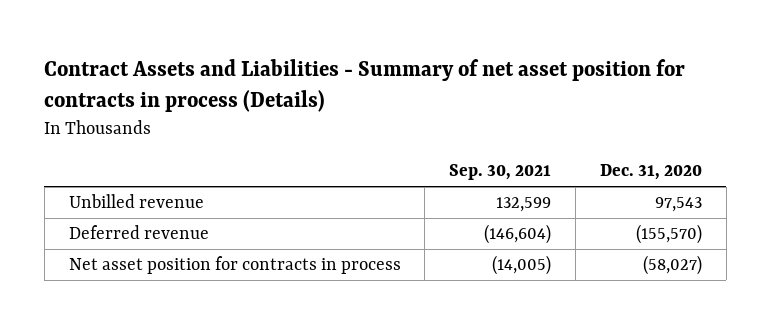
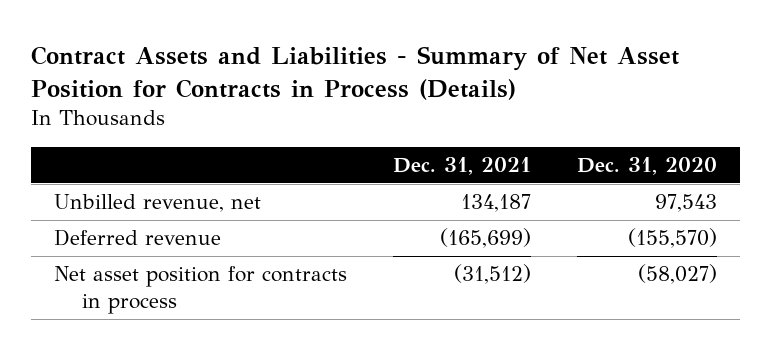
[44,58,686,113] Contract Assets and Liabilities - Summary of net asset position for contracts in process (Details) -> [31,46,680,100] Contract Assets and Liabilities - Summary of Net Asset Position for Contracts in Process (Details)
[449,164,552,181] Sep. 30, 2021 -> none
none -> [393,156,532,175] Dec. 31, 2021
[68,194,204,209] Unbilled revenue -> [54,194,262,213] Unbilled revenue, net

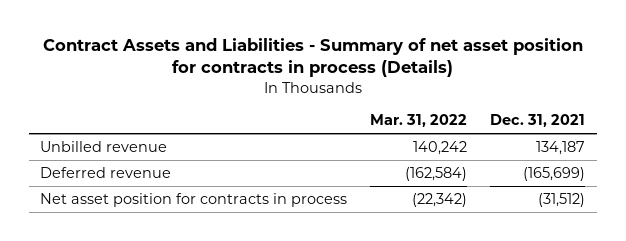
[31,46,680,100] Contract Assets and Liabilities - Summary of Net Asset Position for Contracts in Process (Details) -> [42,38,583,78] Contract Assets and Liabilities - Summary of net asset position for contracts in process (Details)
[577,156,718,175] Dec. 31, 2020 -> none
none -> [370,114,468,128] Mar. 31, 2022
[54,194,262,213] Unbilled revenue, net -> [40,141,168,153] Unbilled revenue

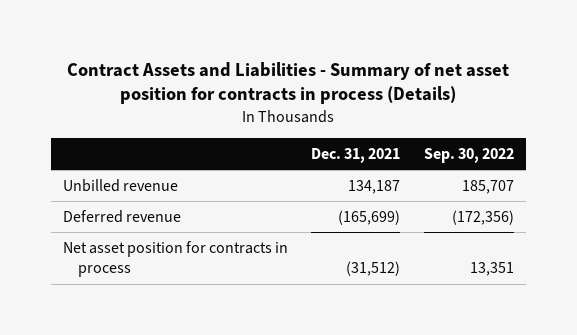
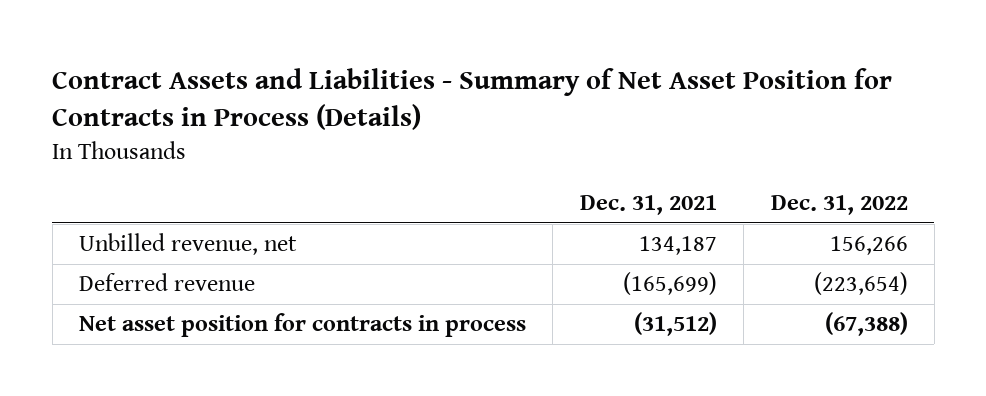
[67,61,510,105] Contract Assets and Liabilities - Summary of net asset position for contracts in process (Details) -> [52,68,893,131] Contract Assets and Liabilities - Summary of Net Asset Position for Contracts in Process (Details)
[424,147,515,163] Sep. 30, 2022 -> none
none -> [770,195,908,216] Dec. 31, 2022
[62,178,178,192] Unbilled revenue -> [78,233,297,256] Unbilled revenue, net

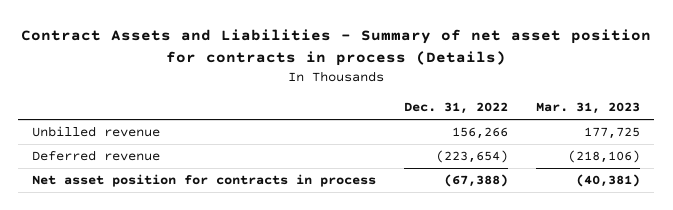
[52,68,893,131] Contract Assets and Liabilities - Summary of Net Asset Position for Contracts in Process (Details) -> [21,29,652,67] Contract Assets and Liabilities - Summary of net asset position for contracts in process (Details)
[579,195,717,216] Dec. 31, 2021 -> none
none -> [536,102,641,115] Mar. 31, 2023
[78,233,297,256] Unbilled revenue, net -> [32,126,161,138] Unbilled revenue

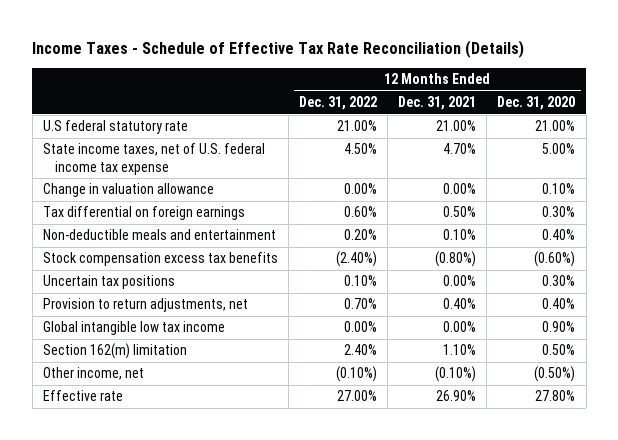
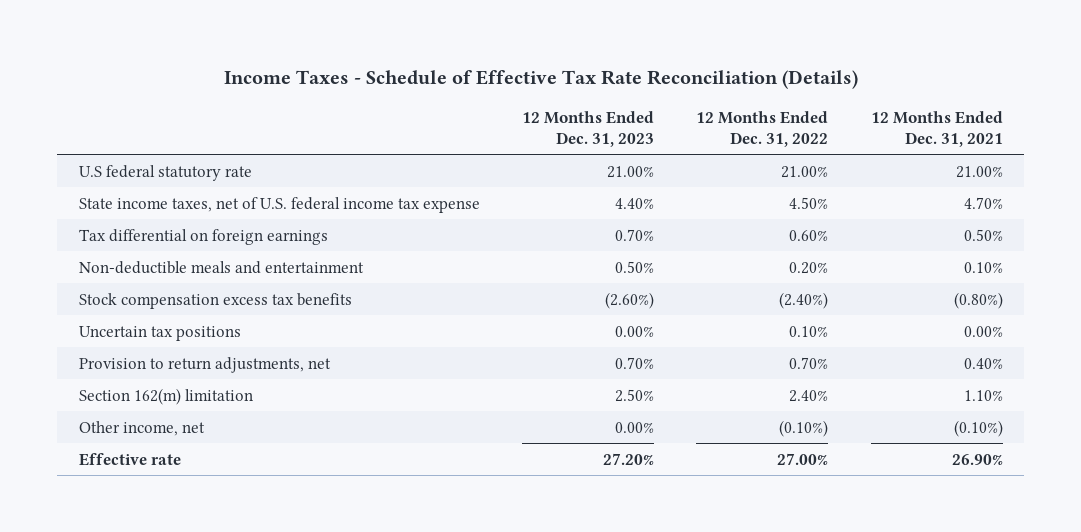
[497,96,576,111] Dec. 31, 2020 -> none
none -> [521,110,654,147] 12 Months Ended Dec. 31, 2023
[42,183,214,198] Change in valuation allowance -> none
[42,321,225,336] Global intangible low tax income -> none

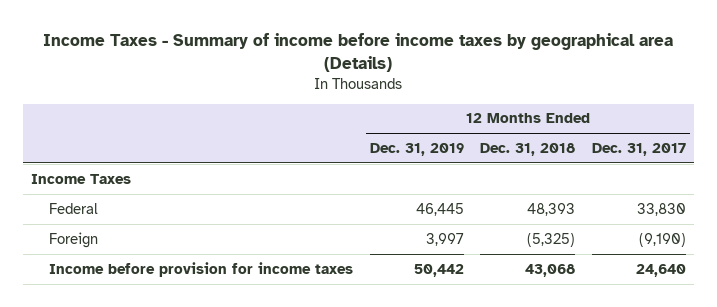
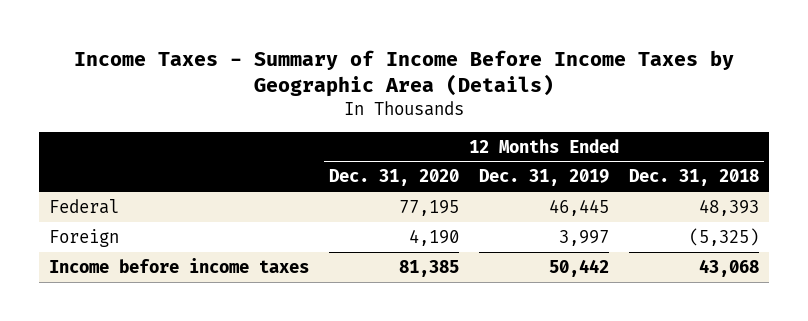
[43,32,674,72] Income Taxes - Summary of income before income taxes by geographical area (Details) -> [74,49,735,97] Income Taxes - Summary of Income Before Income Taxes by Geographic Area (Details)
[591,142,686,156] Dec. 31, 2017 -> none
none -> [329,169,460,187] Dec. 31, 2020
[31,173,132,184] Income Taxes -> none
[49,261,354,277] Income before provision for income taxes -> [49,257,310,273] Income before income taxes

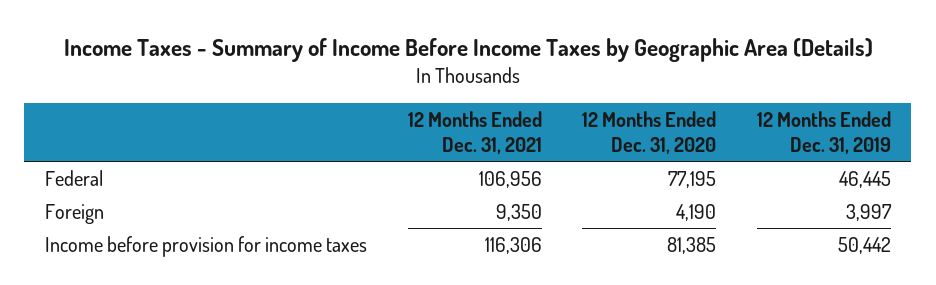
[629,169,760,187] Dec. 31, 2018 -> none
none -> [407,110,542,154] 12 Months Ended Dec. 31, 2021
[49,257,310,273] Income before income taxes -> [44,235,367,257] Income before provision for income taxes

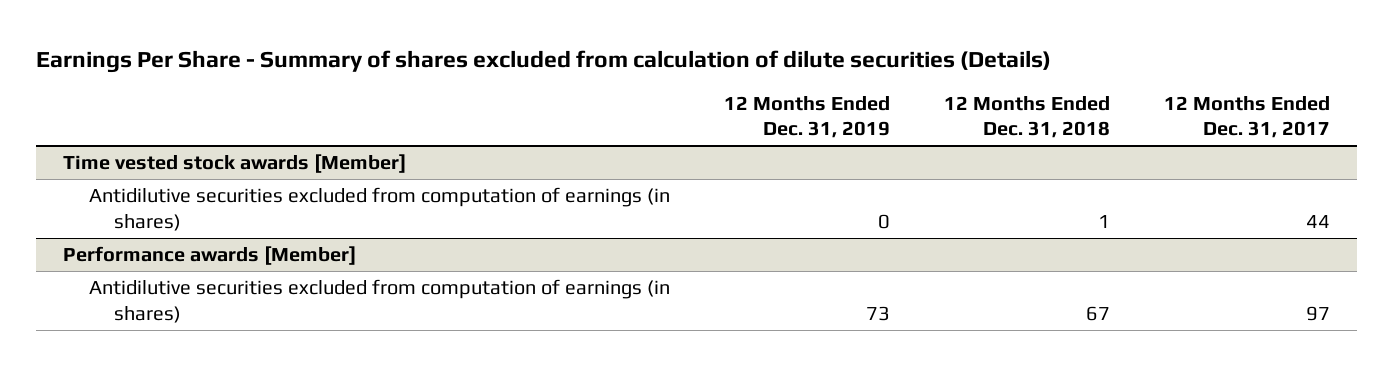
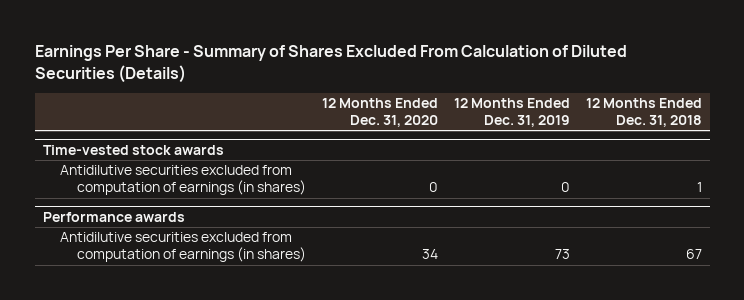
[35,49,1051,73] Earnings Per Share - Summary of shares excluded from calculation of dilute securities (Details) -> [34,44,627,83] Earnings Per Share - Summary of Shares Excluded From Calculation of Diluted Securities (Details)
[1163,95,1330,139] 12 Months Ended Dec. 31, 2017 -> none
none -> [322,98,439,128] 12 Months Ended Dec. 31, 2020
[62,153,406,173] Time vested stock awards [Member] -> [42,144,224,155] Time-vested stock awards
[62,245,356,265] Performance awards [Member] -> [42,211,185,222] Performance awards

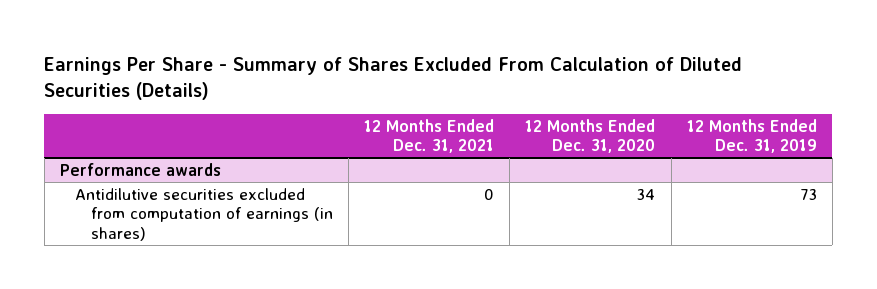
[585,98,702,128] 12 Months Ended Dec. 31, 2018 -> none
none -> [364,118,495,154] 12 Months Ended Dec. 31, 2021
[42,144,224,155] Time-vested stock awards -> none
[59,165,307,196] Antidilutive securities excluded from computation of earnings (in shares) -> none

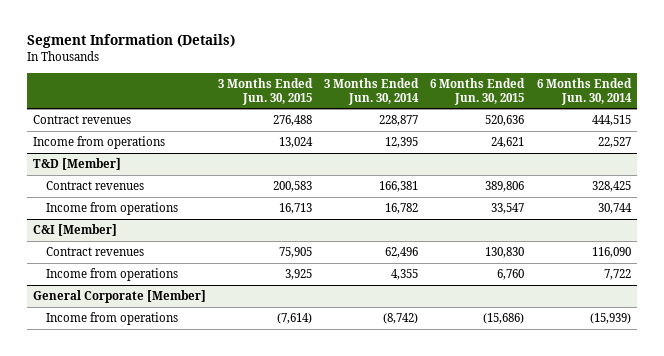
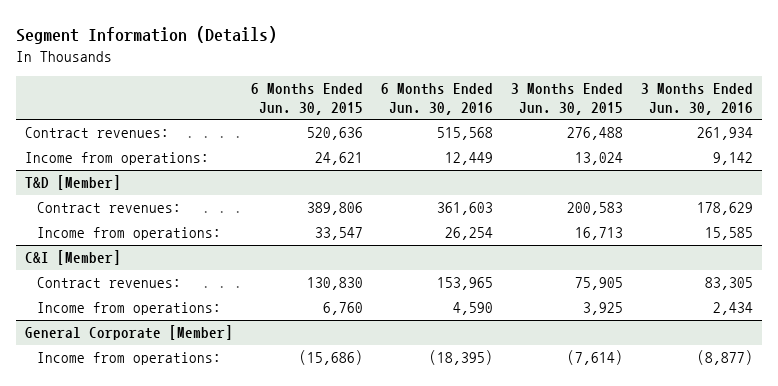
[324,77,420,105] 3 Months Ended Jun. 30, 2014 -> none
[536,77,632,105] 6 Months Ended Jun. 30, 2014 -> none
none -> [381,83,494,115] 6 Months Ended Jun. 30, 2016
none -> [640,83,753,115] 3 Months Ended Jun. 30, 2016
[33,115,132,125] Contract revenues -> [25,127,170,139] Contract revenues:
[33,136,166,150] Income from operations -> [25,152,210,166] Income from operations:
[45,181,144,191] Contract revenues -> [37,202,182,214] Contract revenues:
[45,202,178,216] Income from operations -> [37,227,222,241] Income from operations:
[45,247,144,257] Contract revenues -> [37,277,182,289] Contract revenues:
[45,268,178,282] Income from operations -> [37,302,222,316] Income from operations:
[45,312,178,326] Income from operations -> [37,352,222,366] Income from operations:

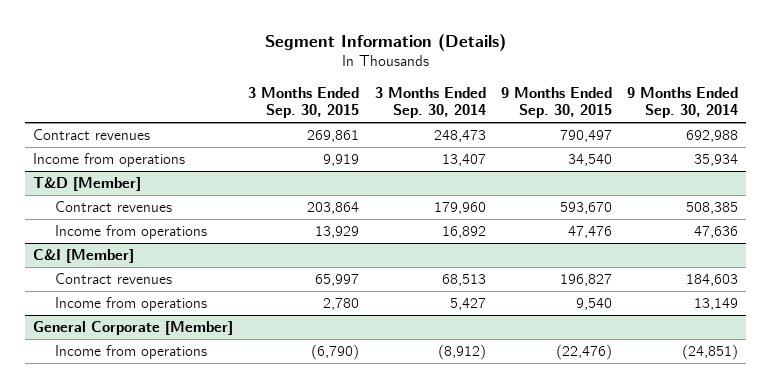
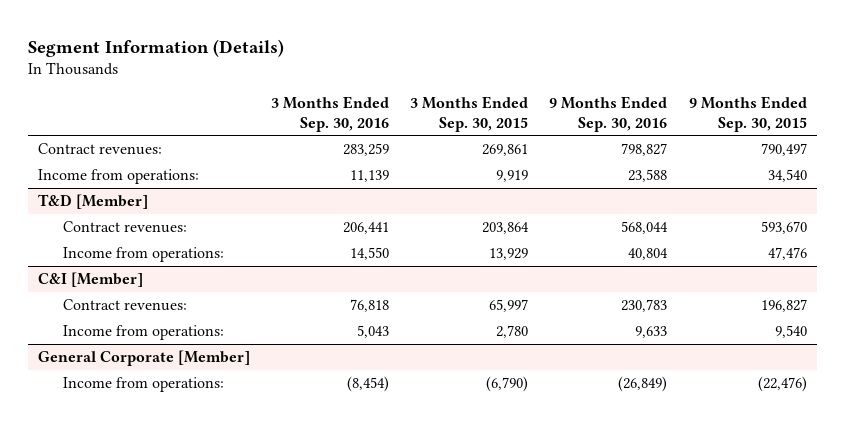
[374,86,486,119] 3 Months Ended Sep. 30, 2014 -> none
[627,86,739,119] 9 Months Ended Sep. 30, 2014 -> none
none -> [271,96,390,132] 3 Months Ended Sep. 30, 2016
none -> [549,96,668,132] 9 Months Ended Sep. 30, 2016
[32,129,150,141] Contract revenues -> [38,142,163,155] Contract revenues:
[32,153,185,168] Income from operations -> [38,168,200,184] Income from operations:
[55,201,173,213] Contract revenues -> [63,220,188,233] Contract revenues:
[55,225,208,240] Income from operations -> [63,246,225,262] Income from operations:
[55,273,173,285] Contract revenues -> [63,298,188,311] Contract revenues:
[55,297,208,312] Income from operations -> [63,324,225,340] Income from operations:
[55,345,208,360] Income from operations -> [63,376,225,392] Income from operations:

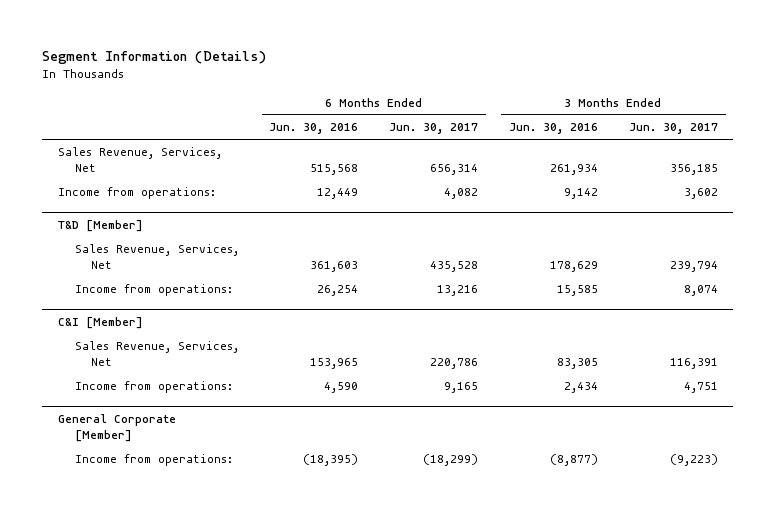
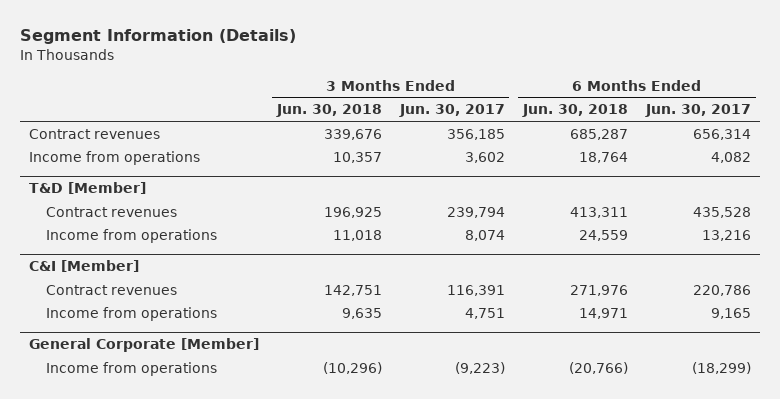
[269,123,359,135] Jun. 30, 2016 -> none
[509,123,599,135] Jun. 30, 2016 -> none
none -> [275,104,382,118] Jun. 30, 2018
none -> [521,104,628,118] Jun. 30, 2018
[57,147,222,173] Sales Revenue, Services, Net -> [28,128,160,139] Contract revenues
[57,187,216,200] Income from operations: -> [28,150,200,165] Income from operations
[74,244,239,270] Sales Revenue, Services, Net -> [45,206,177,217] Contract revenues
[74,284,233,297] Income from operations: -> [45,228,217,243] Income from operations
[74,341,239,367] Sales Revenue, Services, Net -> [45,284,177,295] Contract revenues
[74,381,233,394] Income from operations: -> [45,306,217,321] Income from operations
[74,454,233,467] Income from operations: -> [45,361,217,376] Income from operations

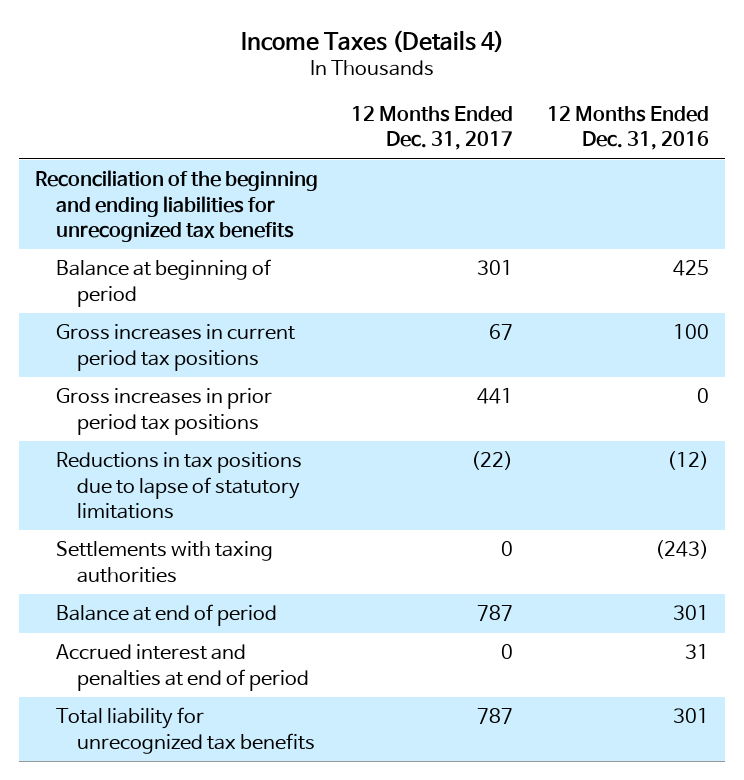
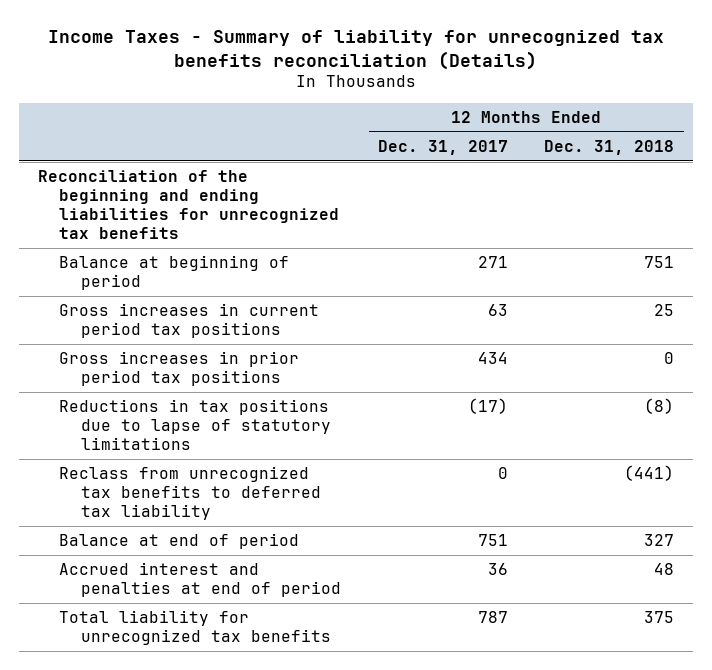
[240,29,504,53] Income Taxes (Details 4) -> [47,30,664,70] Income Taxes - Summary of liability for unrecognized tax benefits reconciliation (Details)
[546,106,709,151] 12 Months Ended Dec. 31, 2016 -> none
none -> [544,139,675,155] Dec. 31, 2018
[477,260,514,276] 301 -> [477,256,508,269] 271
[489,324,514,341] 67 -> [487,304,508,317] 63
[477,388,514,405] 441 -> [477,352,508,365] 434
[471,451,514,471] (22) -> [467,398,508,415] (17)
[56,541,274,583] Settlements with taxing authorities -> [59,466,322,520] Reclass from unrecognized tax benefits to deferred tax liability
[477,605,514,622] 787 -> [477,534,508,547] 751
[501,644,514,660] 0 -> [487,563,508,576] 36

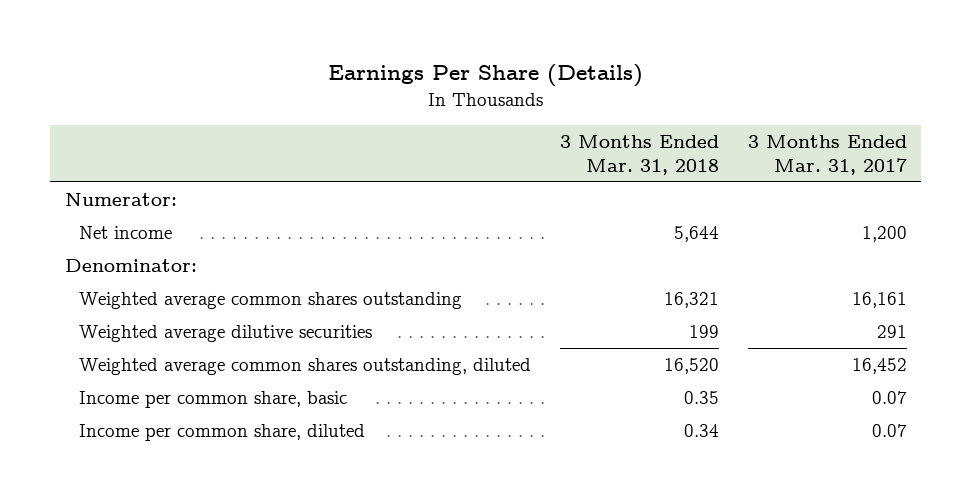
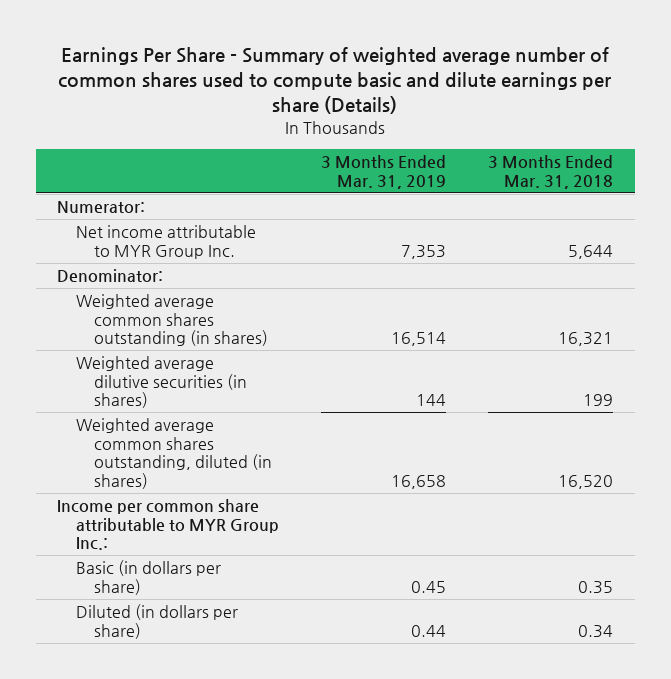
[327,64,643,88] Earnings Per Share (Details) -> [58,47,612,115] Earnings Per Share - Summary of weighted average number of common shares used to compute basic and dilute earnings per share (Details)
[747,135,907,175] 3 Months Ended Mar. 31, 2017 -> none
none -> [321,155,447,189] 3 Months Ended Mar. 31, 2019
[79,226,173,240] Net income -> [75,225,256,259] Net income attributable to MYR Group Inc.
[79,292,463,310] Weighted average common shares outstanding -> [75,294,269,347] Weighted average common shares outstanding (in shares)
[79,325,373,343] Weighted average dilutive securities -> [75,356,248,409] Weighted average dilutive securities (in shares)
[79,358,532,376] Weighted average common shares outstanding, diluted -> [75,418,273,490] Weighted average common shares outstanding, diluted (in shares)
none -> [57,499,279,551] Income per common share attributable to MYR Group Inc.:
[79,391,348,409] Income per common share, basic -> [75,560,221,595] Basic (in dollars per share)
[79,424,366,442] Income per common share, diluted -> [75,604,238,639] Diluted (in dollars per share)

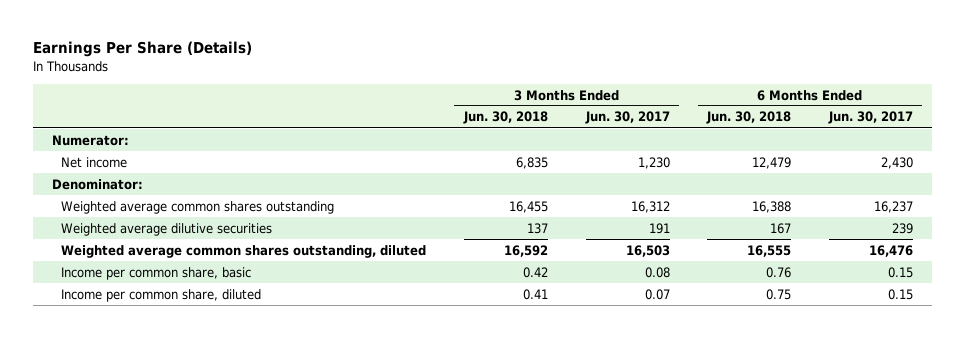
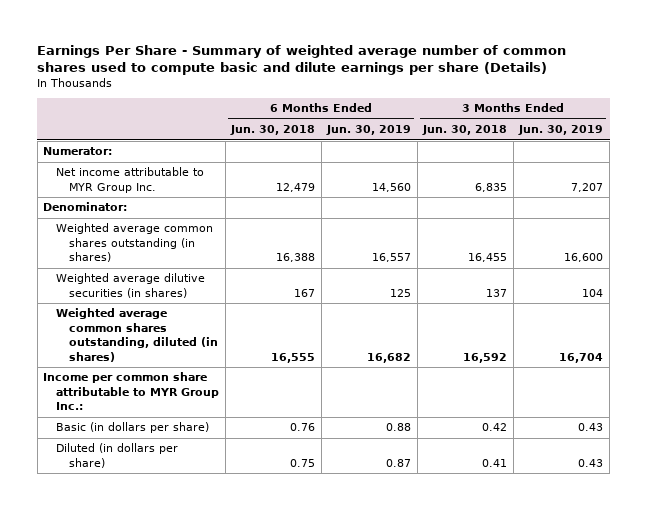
[33,41,253,58] Earnings Per Share (Details) -> [37,44,567,75] Earnings Per Share - Summary of weighted average number of common shares used to compute basic and dilute earnings per share (Details)
[584,111,670,125] Jun. 30, 2017 -> none
[827,111,913,125] Jun. 30, 2017 -> none
none -> [326,125,412,136] Jun. 30, 2019
none -> [518,125,604,136] Jun. 30, 2019
[61,156,128,168] Net income -> [56,167,205,193] Net income attributable to MYR Group Inc.
[61,200,335,214] Weighted average common shares outstanding -> [56,223,214,263] Weighted average common shares outstanding (in shares)
[61,222,273,236] Weighted average dilutive securities -> [56,273,206,298] Weighted average dilutive securities (in shares)
[61,244,427,258] Weighted average common shares outstanding, diluted -> [56,308,219,362] Weighted average common shares outstanding, diluted (in shares)
none -> [43,372,220,411] Income per common share attributable to MYR Group Inc.:
[61,266,252,280] Income per common share, basic -> [56,422,210,434] Basic (in dollars per share)
[61,288,262,302] Income per common share, diluted -> [56,443,179,468] Diluted (in dollars per share)

